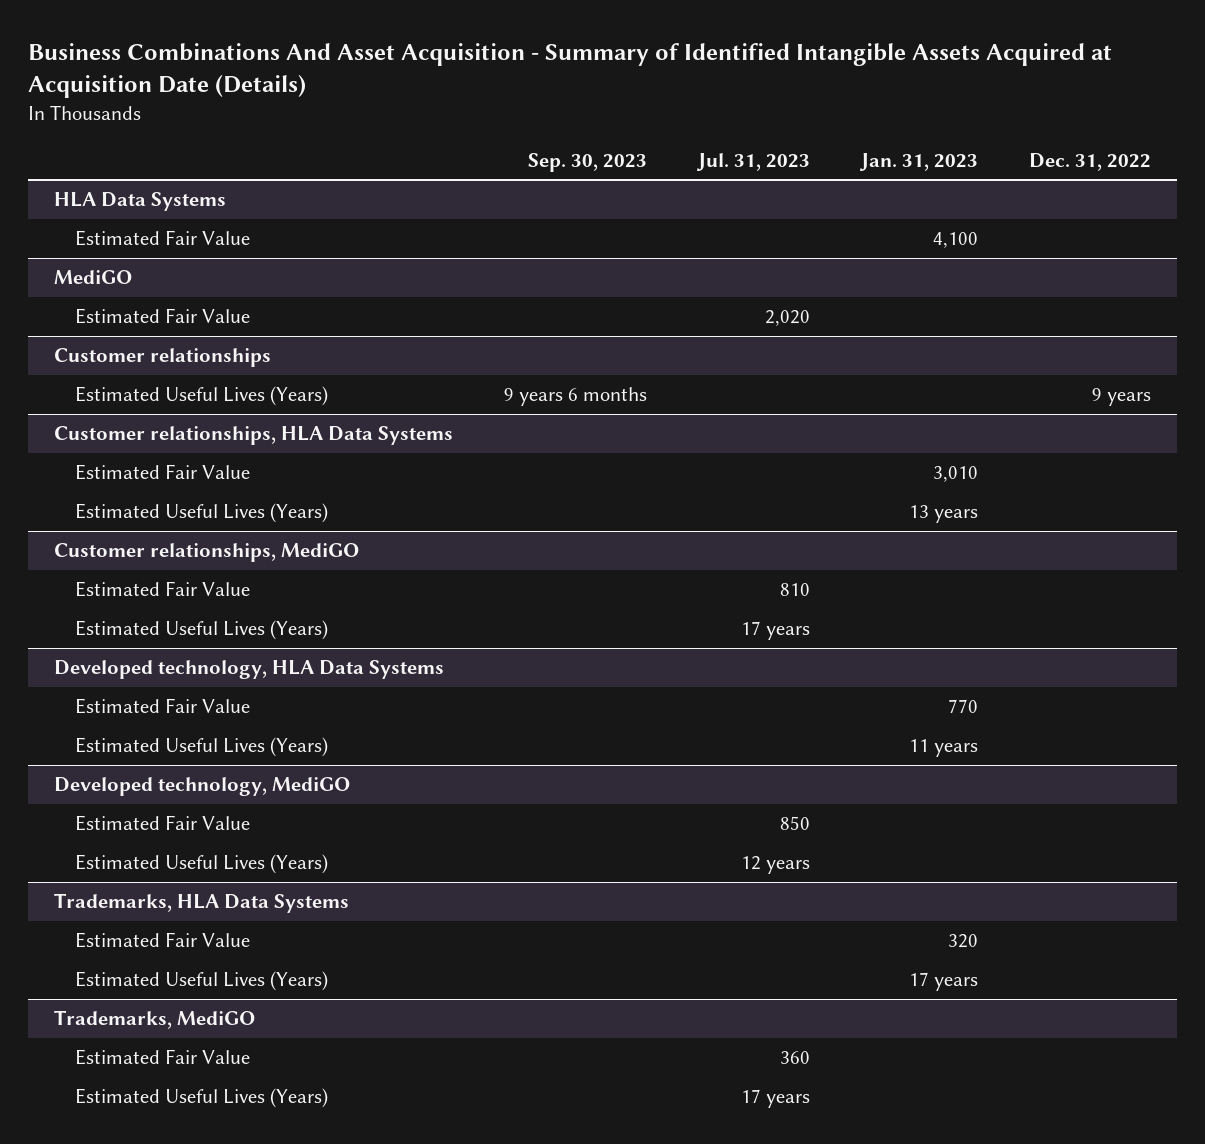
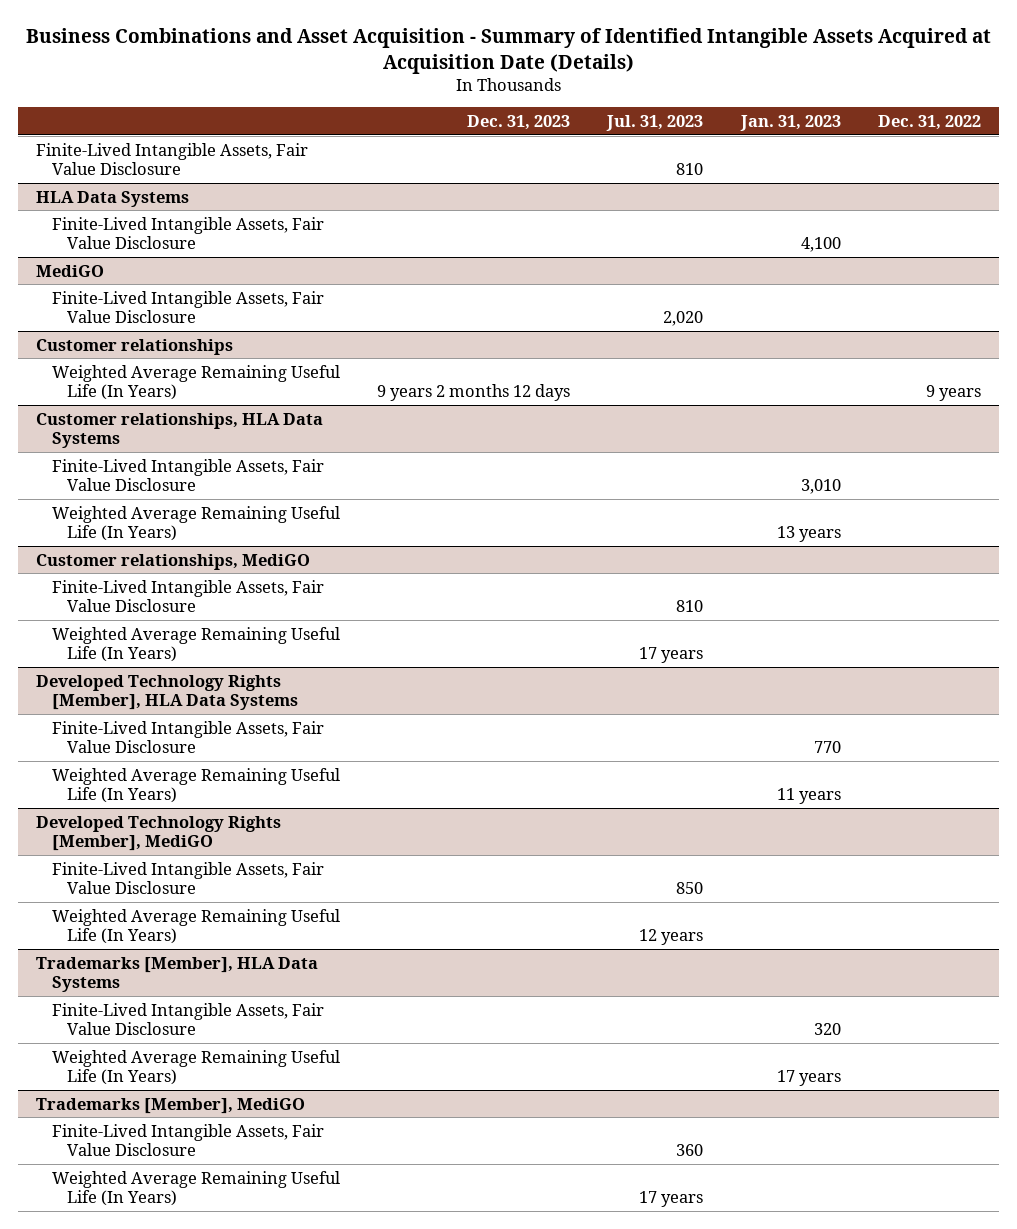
[28,43,1113,99] Business Combinations And Asset Acquisition - Summary of Identified Intangible Assets Acquired at Acquisition Date (Details) -> [25,28,991,74] Business Combinations and Asset Acquisition - Summary of Identified Intangible Assets Acquired at Acquisition Date (Details)
[527,152,647,172] Sep. 30, 2023 -> none
none -> [467,115,571,131] Dec. 31, 2023
none -> [36,142,309,175] Finite-Lived Intangible Assets, Fair Value Disclosure
[75,230,251,247] Estimated Fair Value -> [51,216,324,249] Finite-Lived Intangible Assets, Fair Value Disclosure
[75,308,251,325] Estimated Fair Value -> [51,290,324,323] Finite-Lived Intangible Assets, Fair Value Disclosure
[75,386,329,407] Estimated Useful Lives (Years) -> [51,364,340,400] Weighted Average Remaining Useful Life (In Years)
[75,464,251,481] Estimated Fair Value -> [51,458,324,491] Finite-Lived Intangible Assets, Fair Value Disclosure
[75,503,329,524] Estimated Useful Lives (Years) -> [51,505,340,541] Weighted Average Remaining Useful Life (In Years)
[75,581,251,598] Estimated Fair Value -> [51,579,324,612] Finite-Lived Intangible Assets, Fair Value Disclosure
[75,620,329,641] Estimated Useful Lives (Years) -> [51,626,340,662] Weighted Average Remaining Useful Life (In Years)
[53,660,444,680] Developed technology, HLA Data Systems -> [36,674,298,710] Developed Technology Rights [Member], HLA Data Systems
[75,698,251,715] Estimated Fair Value -> [51,720,324,753] Finite-Lived Intangible Assets, Fair Value Disclosure
[75,737,329,758] Estimated Useful Lives (Years) -> [51,767,340,803] Weighted Average Remaining Useful Life (In Years)
[53,777,350,797] Developed technology, MediGO -> [36,815,282,851] Developed Technology Rights [Member], MediGO
[75,815,251,832] Estimated Fair Value -> [51,861,324,894] Finite-Lived Intangible Assets, Fair Value Disclosure
[75,854,329,875] Estimated Useful Lives (Years) -> [51,908,340,944] Weighted Average Remaining Useful Life (In Years)
[53,893,349,914] Trademarks, HLA Data Systems -> [36,956,319,992] Trademarks [Member], HLA Data Systems
[75,932,251,949] Estimated Fair Value -> [51,1002,324,1035] Finite-Lived Intangible Assets, Fair Value Disclosure
[75,971,329,992] Estimated Useful Lives (Years) -> [51,1049,340,1085] Weighted Average Remaining Useful Life (In Years)
[53,1010,255,1030] Trademarks, MediGO -> [36,1097,306,1114] Trademarks [Member], MediGO
[75,1049,251,1066] Estimated Fair Value -> [51,1123,324,1156] Finite-Lived Intangible Assets, Fair Value Disclosure
[75,1088,329,1109] Estimated Useful Lives (Years) -> [51,1170,340,1206] Weighted Average Remaining Useful Life (In Years)

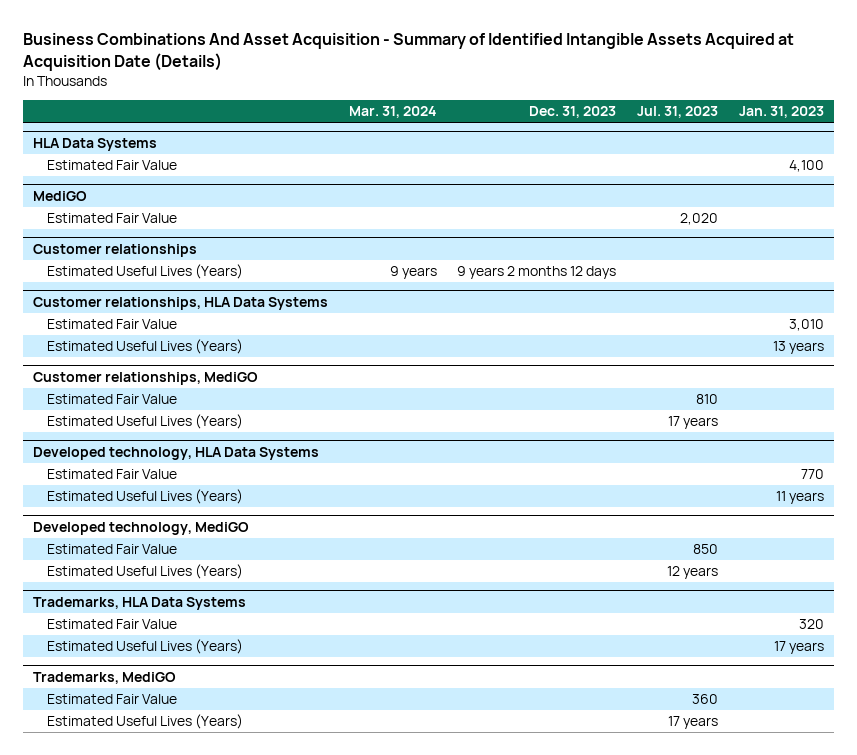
[25,28,991,74] Business Combinations and Asset Acquisition - Summary of Identified Intangible Assets Acquired at Acquisition Date (Details) -> [23,32,795,71] Business Combinations And Asset Acquisition - Summary of Identified Intangible Assets Acquired at Acquisition Date (Details)
[877,115,981,131] Dec. 31, 2022 -> none
none -> [348,106,437,119] Mar. 31, 2024
[36,142,309,175] Finite-Lived Intangible Assets, Fair Value Disclosure -> none
[51,216,324,249] Finite-Lived Intangible Assets, Fair Value Disclosure -> [46,160,177,171] Estimated Fair Value
[51,290,324,323] Finite-Lived Intangible Assets, Fair Value Disclosure -> [46,213,177,224] Estimated Fair Value
[51,364,340,400] Weighted Average Remaining Useful Life (In Years) -> [46,264,243,280] Estimated Useful Lives (Years)
[51,458,324,491] Finite-Lived Intangible Assets, Fair Value Disclosure -> [46,319,177,330] Estimated Fair Value
[51,505,340,541] Weighted Average Remaining Useful Life (In Years) -> [46,339,243,355] Estimated Useful Lives (Years)
[51,579,324,612] Finite-Lived Intangible Assets, Fair Value Disclosure -> [46,394,177,405] Estimated Fair Value
[51,626,340,662] Weighted Average Remaining Useful Life (In Years) -> [46,414,243,430] Estimated Useful Lives (Years)
[36,674,298,710] Developed Technology Rights [Member], HLA Data Systems -> [33,447,320,461] Developed technology, HLA Data Systems
[51,720,324,753] Finite-Lived Intangible Assets, Fair Value Disclosure -> [46,469,177,480] Estimated Fair Value
[51,767,340,803] Weighted Average Remaining Useful Life (In Years) -> [46,489,243,505] Estimated Useful Lives (Years)
[36,815,282,851] Developed Technology Rights [Member], MediGO -> [33,522,250,536] Developed technology, MediGO
[51,861,324,894] Finite-Lived Intangible Assets, Fair Value Disclosure -> [46,544,177,555] Estimated Fair Value
[51,908,340,944] Weighted Average Remaining Useful Life (In Years) -> [46,564,243,580] Estimated Useful Lives (Years)
[36,956,319,992] Trademarks [Member], HLA Data Systems -> [33,597,247,611] Trademarks, HLA Data Systems
[51,1002,324,1035] Finite-Lived Intangible Assets, Fair Value Disclosure -> [46,619,177,630] Estimated Fair Value
[51,1049,340,1085] Weighted Average Remaining Useful Life (In Years) -> [46,639,243,655] Estimated Useful Lives (Years)
[36,1097,306,1114] Trademarks [Member], MediGO -> [33,672,177,685] Trademarks, MediGO
[51,1123,324,1156] Finite-Lived Intangible Assets, Fair Value Disclosure -> [46,694,177,705] Estimated Fair Value
[51,1170,340,1206] Weighted Average Remaining Useful Life (In Years) -> [46,714,243,730] Estimated Useful Lives (Years)

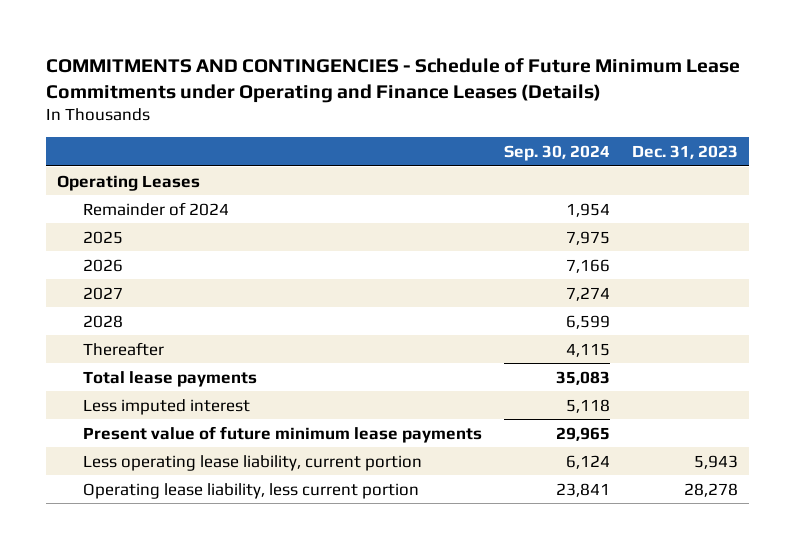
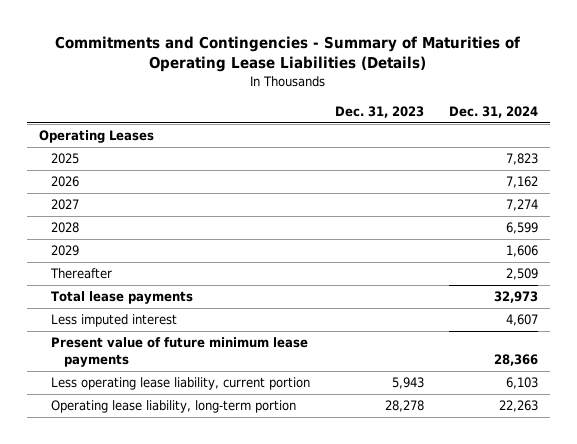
[45,57,740,103] COMMITMENTS AND CONTINGENCIES - Schedule of Future Minimum Lease Commitments under Operating and Finance Leases (Details) -> [55,35,521,73] Commitments and Contingencies - Summary of Maturities of Operating Lease Liabilities (Details)
[503,144,610,161] Sep. 30, 2024 -> none
none -> [448,105,538,118] Dec. 31, 2024
[82,201,229,216] Remainder of 2024 -> none
none -> [51,245,80,257] 2029
[82,482,419,499] Operating lease liability, less current portion -> [51,400,297,414] Operating lease liability, long-term portion

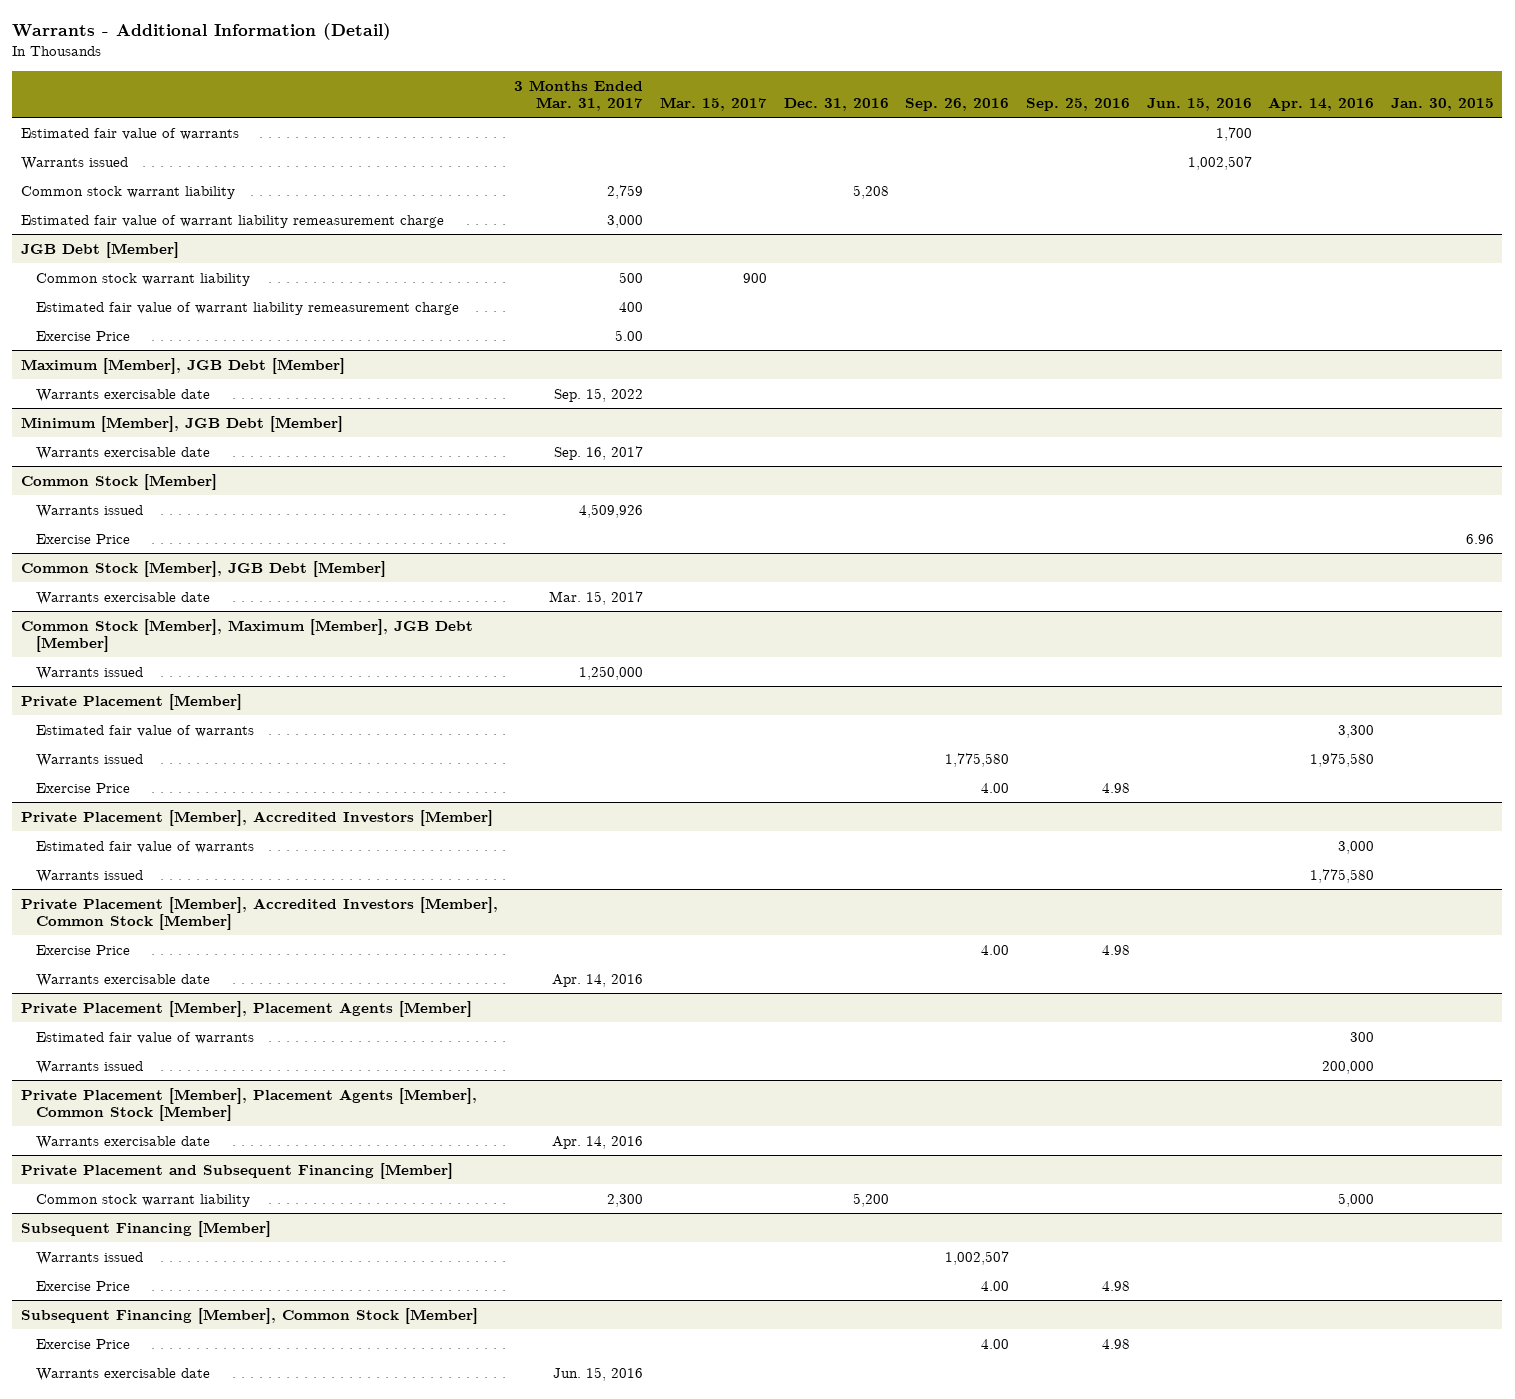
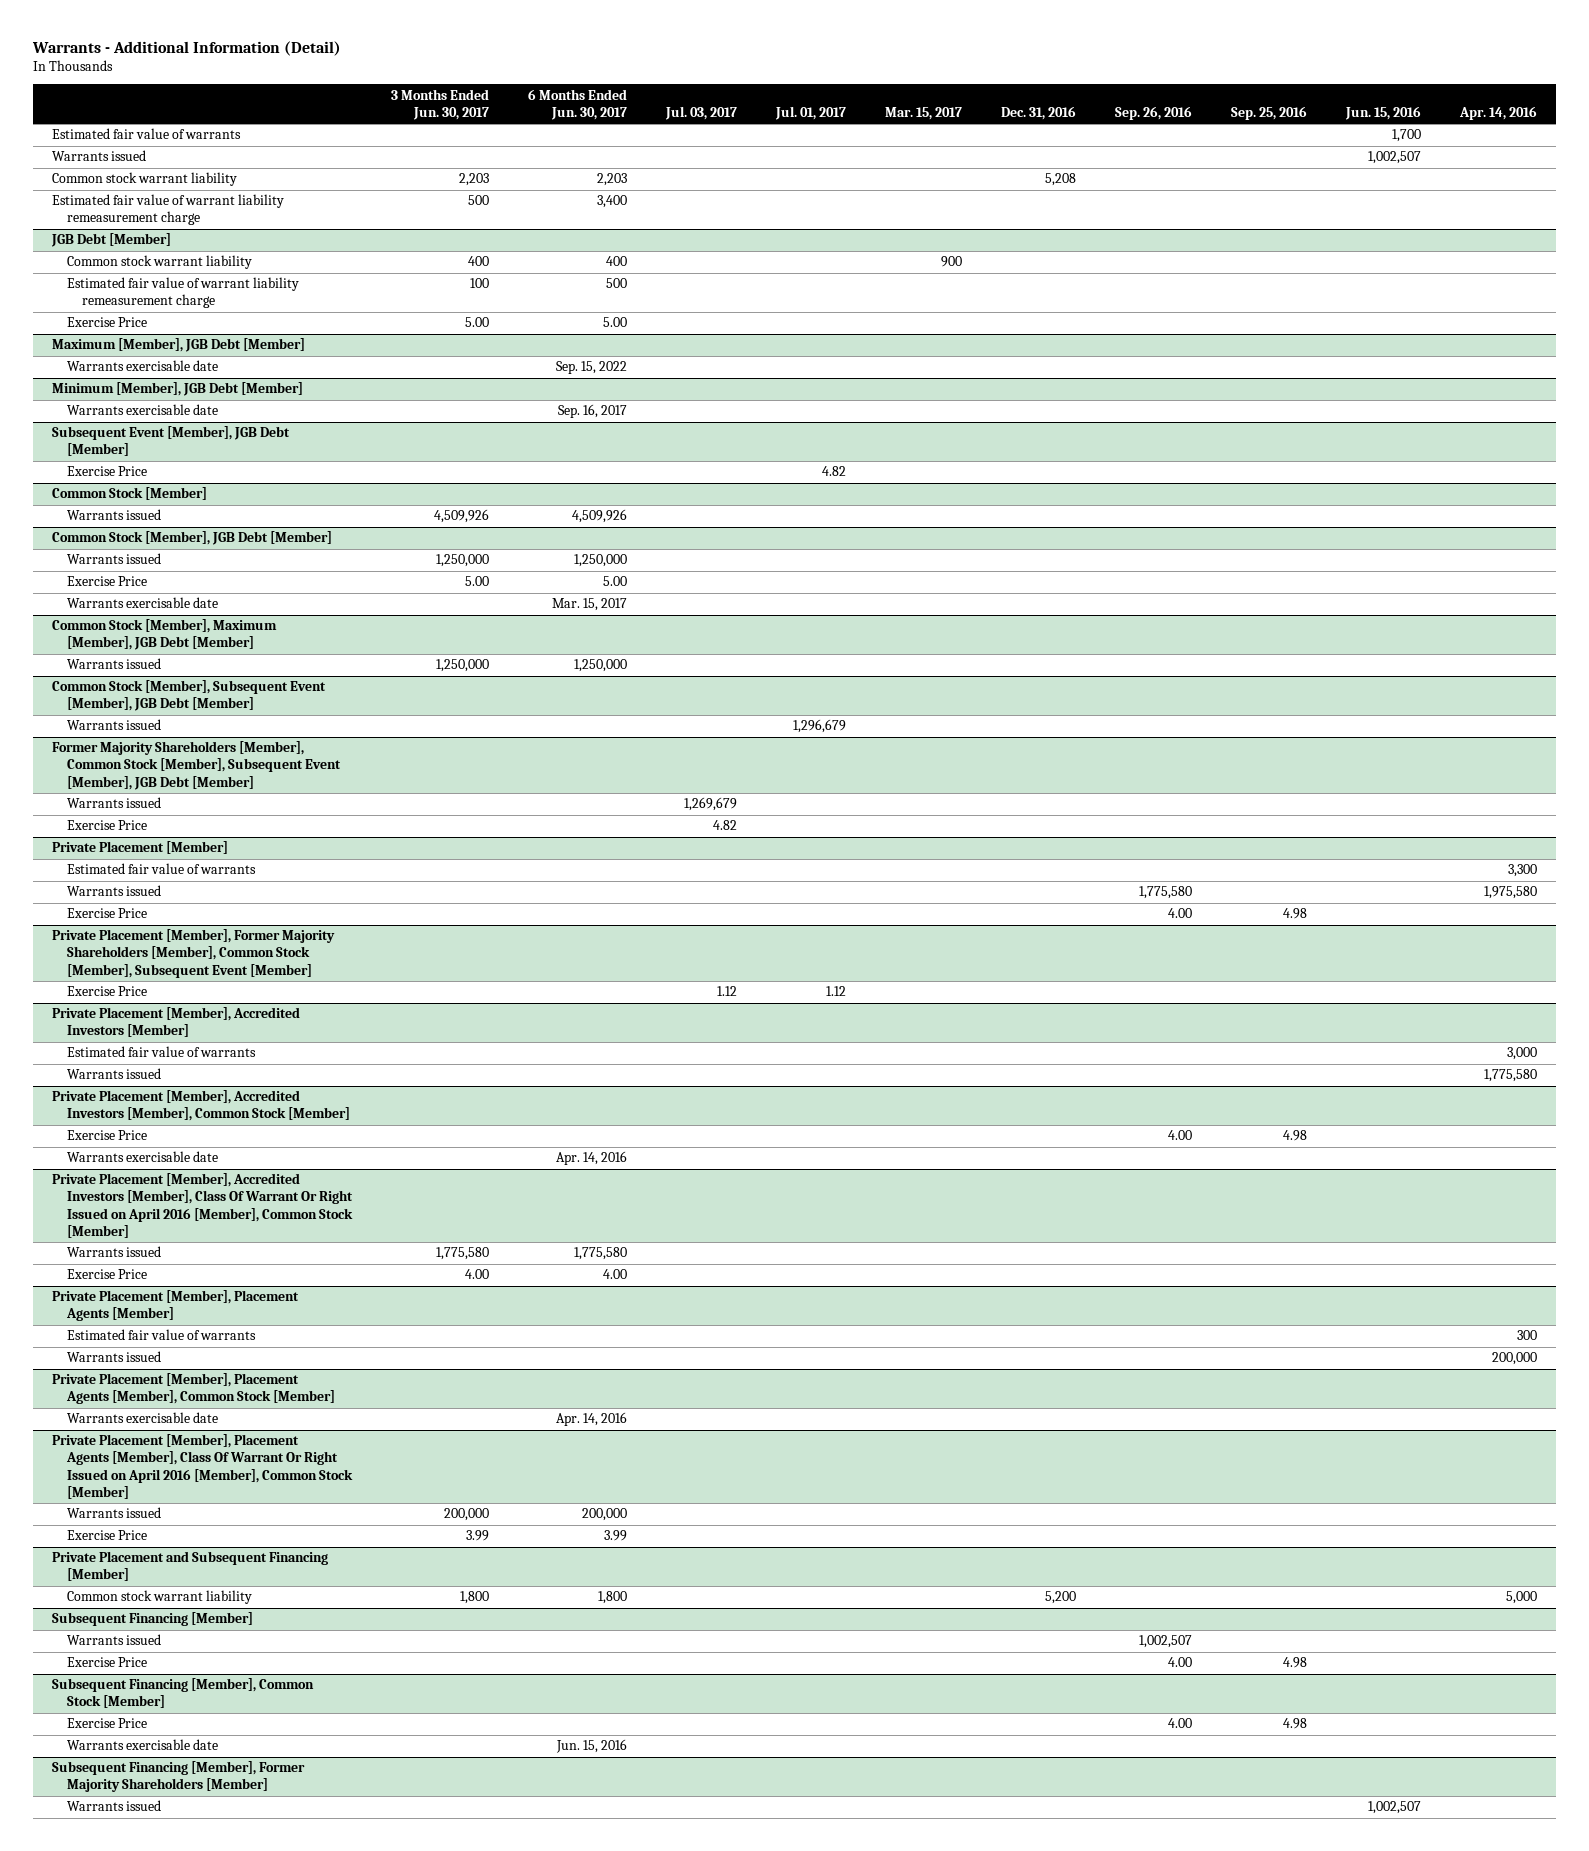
[514,79,644,111] 3 Months Ended Mar. 31, 2017 -> none
[1391,97,1495,111] Jan. 30, 2015 -> none
none -> [391,88,490,120] 3 Months Ended Jun. 30, 2017
none -> [528,88,628,120] 6 Months Ended Jun. 30, 2017
none -> [665,105,738,120] Jul. 03, 2017
none -> [775,105,847,120] Jul. 01, 2017
none -> [52,426,291,457] Subsequent Event [Member], JGB Debt [Member]
none -> [67,466,148,477] Exercise Price
[35,533,130,544] Exercise Price -> none
none -> [67,553,162,565] Warrants issued
none -> [67,576,148,587] Exercise Price
none -> [52,680,327,712] Common Stock [Member], Subsequent Event [Member], JGB Debt [Member]
none -> [67,719,162,731] Warrants issued
none -> [52,741,342,790] Former Majority Shareholders [Member], Common Stock [Member], Subsequent Event [Member], JGB Debt [Member]
none -> [67,797,162,809] Warrants issued
none -> [67,820,148,831] Exercise Price
none -> [52,929,336,978] Private Placement [Member], Former Majority Shareholders [Member], Common Stock [Member], Subsequent Event [Member]
none -> [67,986,148,997] Exercise Price
none -> [52,1173,354,1238] Private Placement [Member], Accredited Investors [Member], Class Of Warrant Or Right Issued on April 2016 [Member], Common Stock [Member]
none -> [67,1246,162,1258] Warrants issued
none -> [67,1269,148,1280] Exercise Price
none -> [52,1434,354,1499] Private Placement [Member], Placement Agents [Member], Class Of Warrant Or Right Issued on April 2016 [Member], Common Stock [Member]
none -> [67,1507,162,1519] Warrants issued
none -> [67,1530,148,1541] Exercise Price
none -> [52,1761,306,1793] Subsequent Financing [Member], Former Majority Shareholders [Member]
none -> [67,1800,162,1812] Warrants issued

